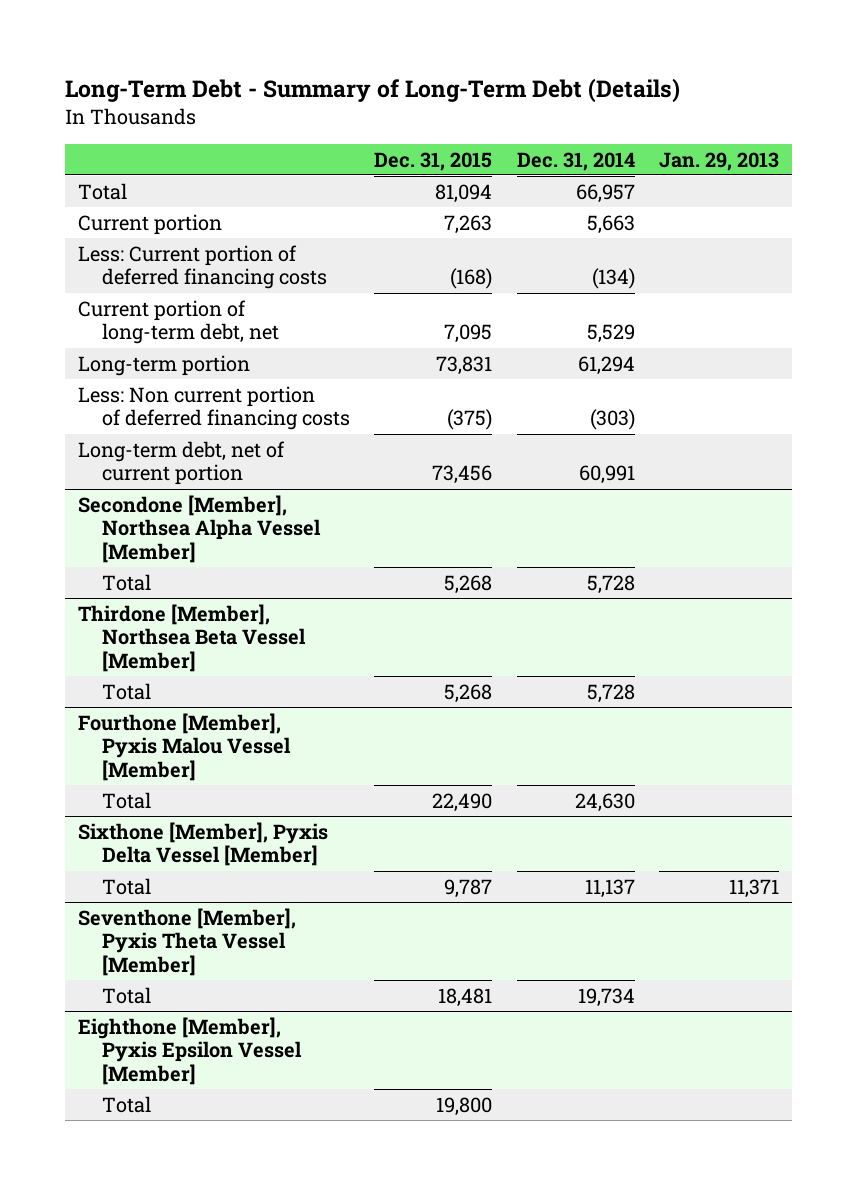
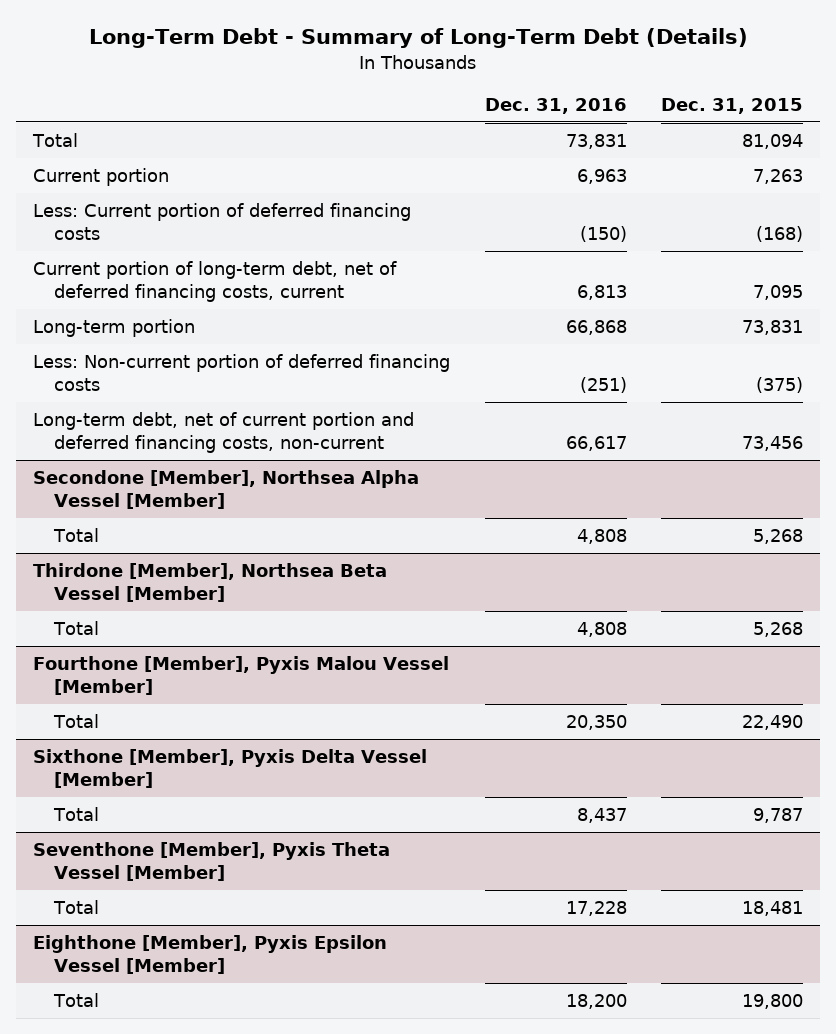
[516,151,635,171] Dec. 31, 2014 -> none
[659,151,780,171] Jan. 29, 2013 -> none
none -> [484,97,627,114] Dec. 31, 2016
[77,299,279,345] Current portion of long-term debt, net -> [33,261,398,302] Current portion of long-term debt, net of deferred financing costs, current
[77,385,350,431] Less: Non current portion of deferred financing costs -> [33,354,451,391] Less: Non-current portion of deferred financing costs
[77,440,285,486] Long-term debt, net of current portion -> [33,412,415,453] Long-term debt, net of current portion and deferred financing costs, non-current

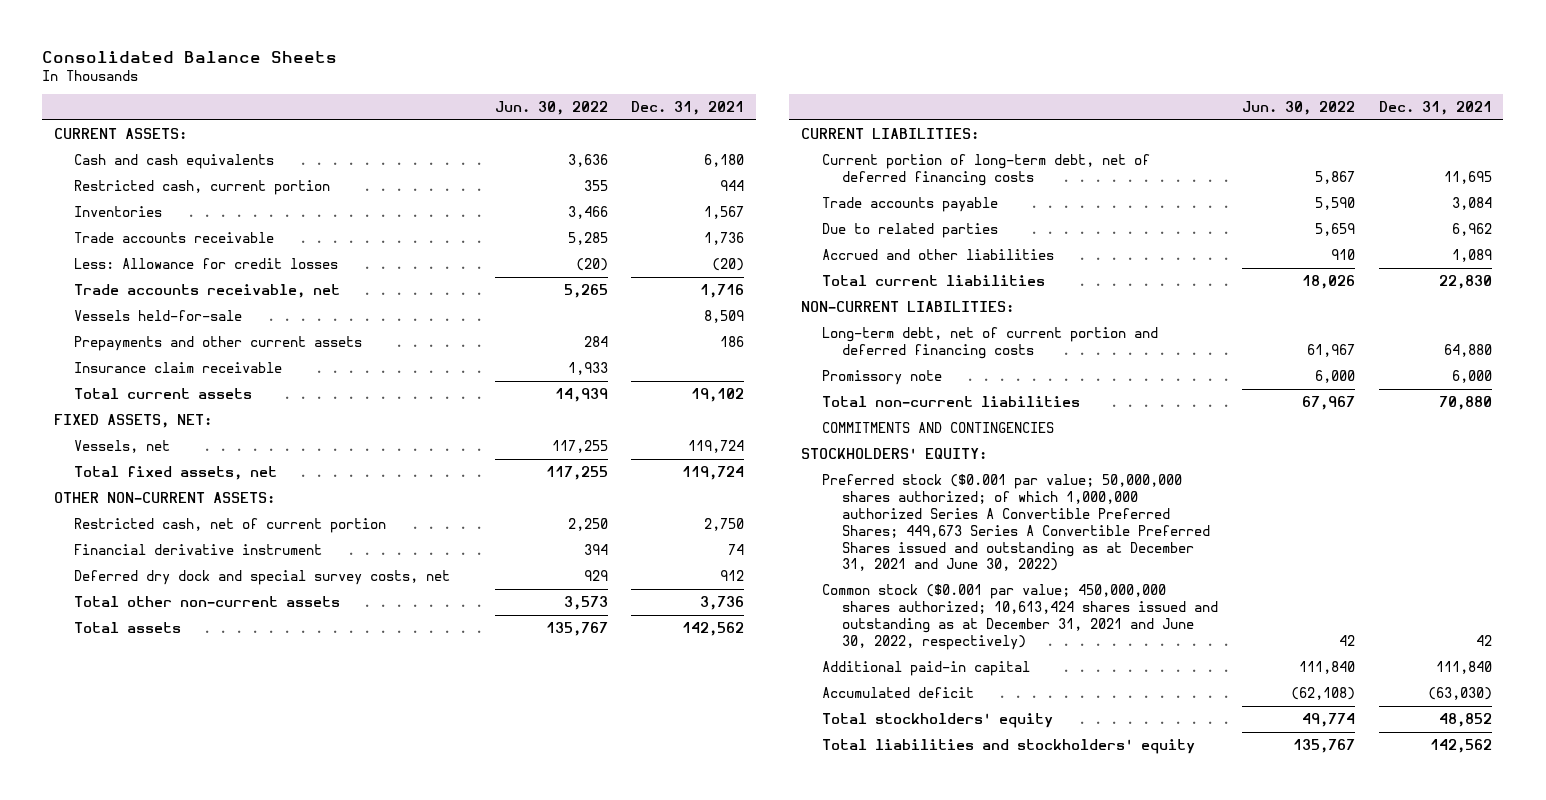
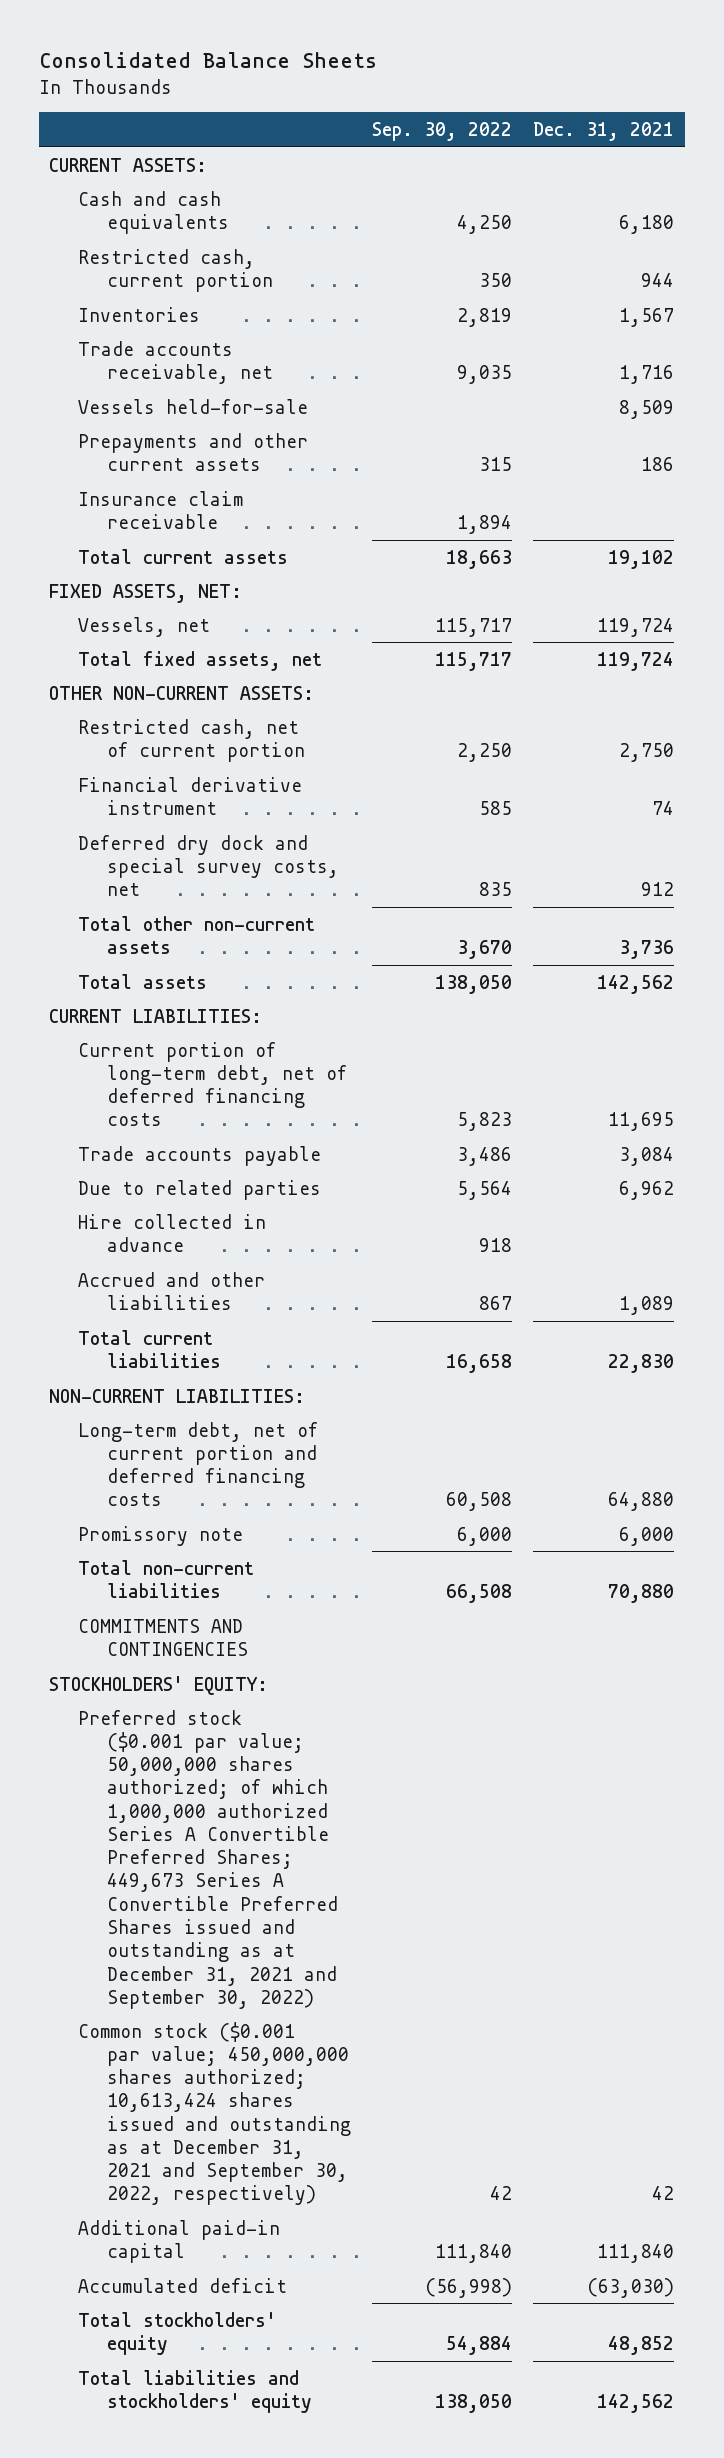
[494,100,608,115] Jun. 30, 2022 -> none
none -> [372,122,513,142] Sep. 30, 2022
[74,231,275,243] Trade accounts receivable -> none
[74,257,339,269] Less: Allowance for credit losses -> none
none -> [78,1213,267,1252] Hire collected in advance
[821,473,1211,572] Preferred stock ($0.001 par value; 50,000,000 shares authorized; of which 1,000,000 authorized Series A Convertible Preferred Shares; 449,673 Series A Convertible Preferred Shares issued and outstanding as at December 31, 2021 and June 30, 2022) -> [78,1709,338,2009] Preferred stock ($0.001 par value; 50,000,000 shares authorized; of which 1,000,000 authorized Series A Convertible Preferred Shares; 449,673 Series A Convertible Preferred Shares issued and outstanding as at December 31, 2021 and September 30, 2022)
[821,583,1219,650] Common stock ($0.001 par value; 450,000,000 shares authorized; 10,613,424 shares issued and outstanding as at December 31, 2021 and June 30, 2022, respectively) -> [78,2021,351,2206] Common stock ($0.001 par value; 450,000,000 shares authorized; 10,613,424 shares issued and outstanding as at December 31, 2021 and September 30, 2022, respectively)

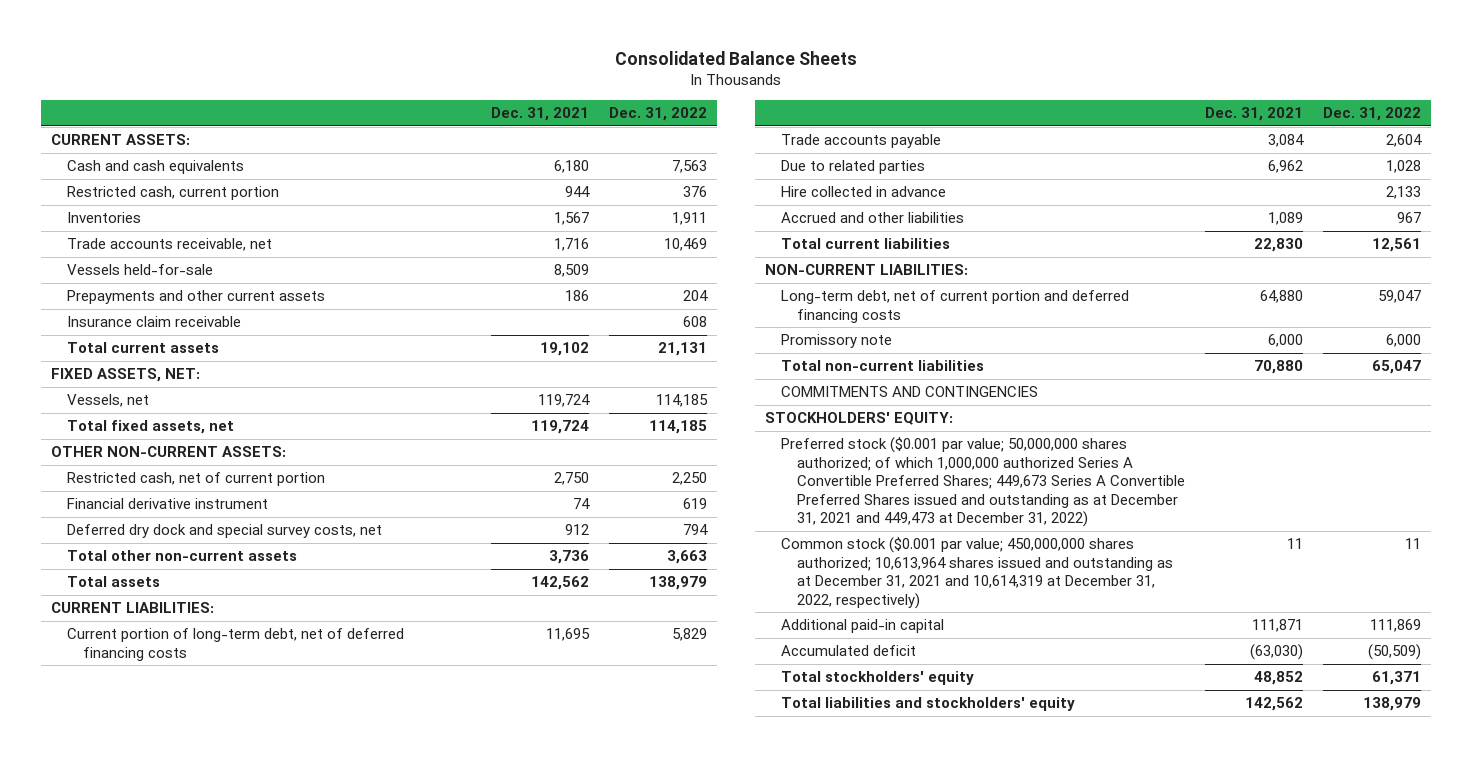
[372,122,513,142] Sep. 30, 2022 -> none
none -> [609,107,708,122] Dec. 31, 2022
[78,1709,338,2009] Preferred stock ($0.001 par value; 50,000,000 shares authorized; of which 1,000,000 authorized Series A Convertible Preferred Shares; 449,673 Series A Convertible Preferred Shares issued and outstanding as at December 31, 2021 and September 30, 2022) -> [780,437,1186,528] Preferred stock ($0.001 par value; 50,000,000 shares authorized; of which 1,000,000 authorized Series A Convertible Preferred Shares; 449,673 Series A Convertible Preferred Shares issued and outstanding as at December 31, 2021 and 449,473 at December 31, 2022)
[78,2021,351,2206] Common stock ($0.001 par value; 450,000,000 shares authorized; 10,613,424 shares issued and outstanding as at December 31, 2021 and September 30, 2022, respectively) -> [780,537,1174,609] Common stock ($0.001 par value; 450,000,000 shares authorized; 10,613,964 shares issued and outstanding as at December 31, 2021 and 10,614,319 at December 31, 2022, respectively)
[652,2186,675,2201] 42 -> [1286,538,1303,550] 11
[597,2243,675,2263] 111,840 -> [1251,619,1303,633] 111,871

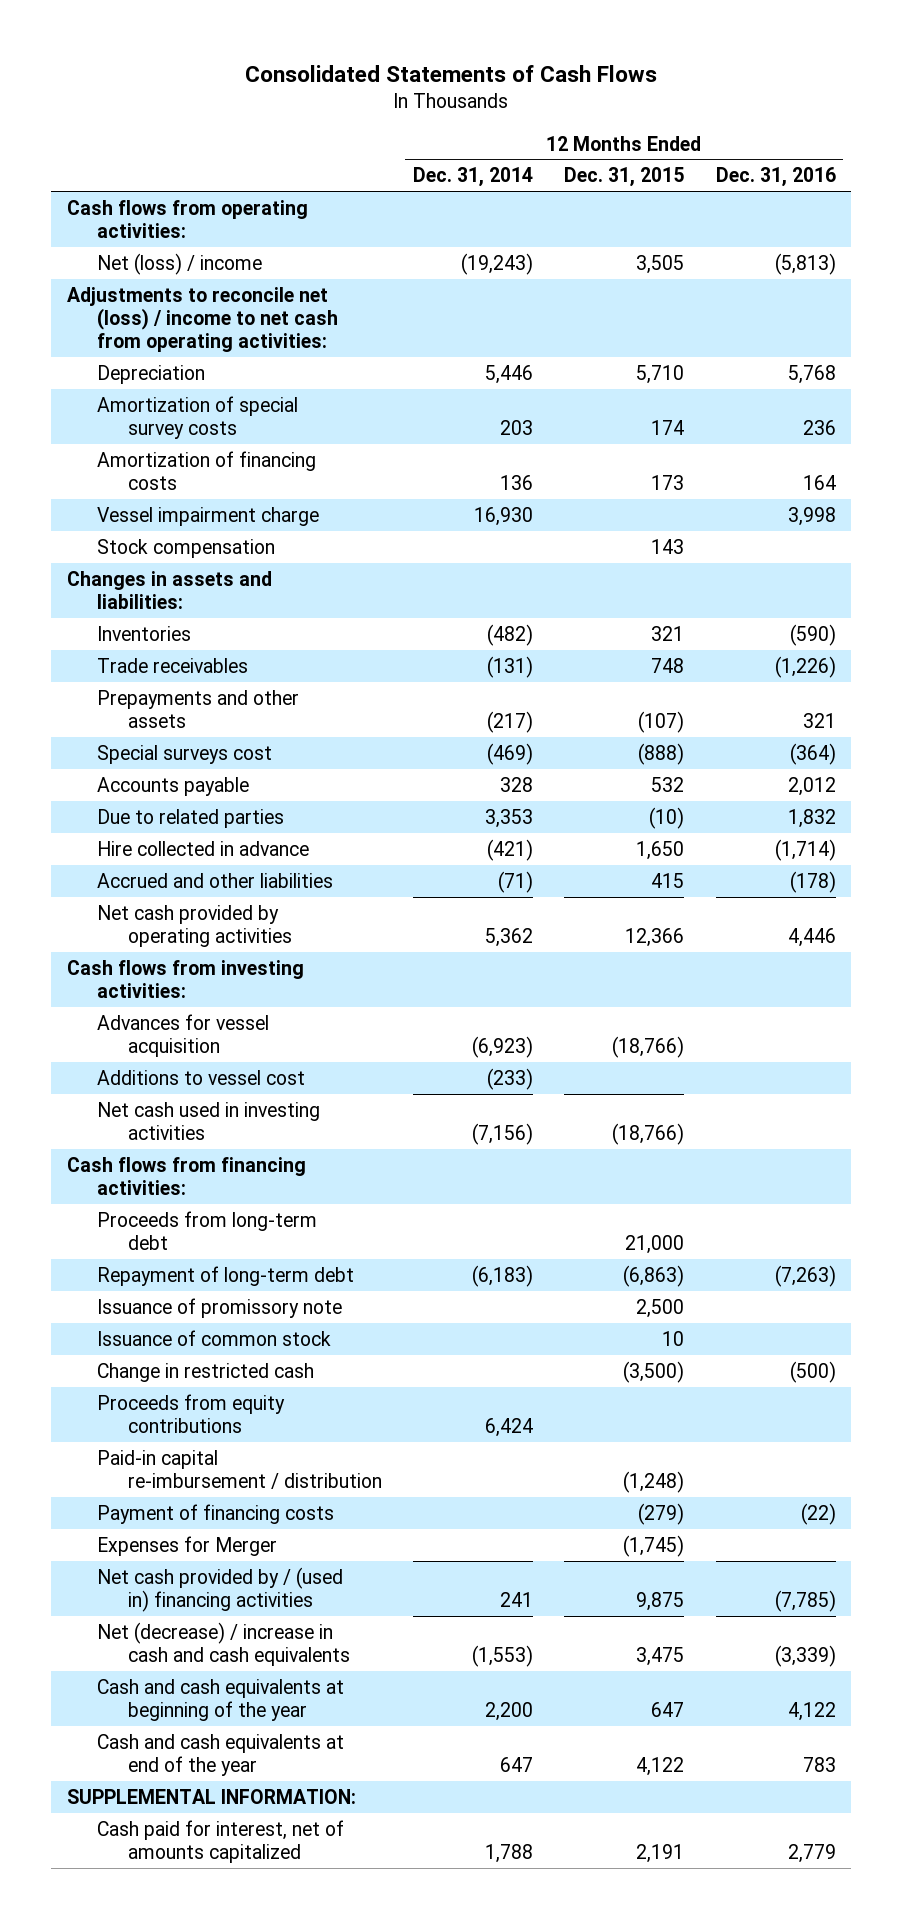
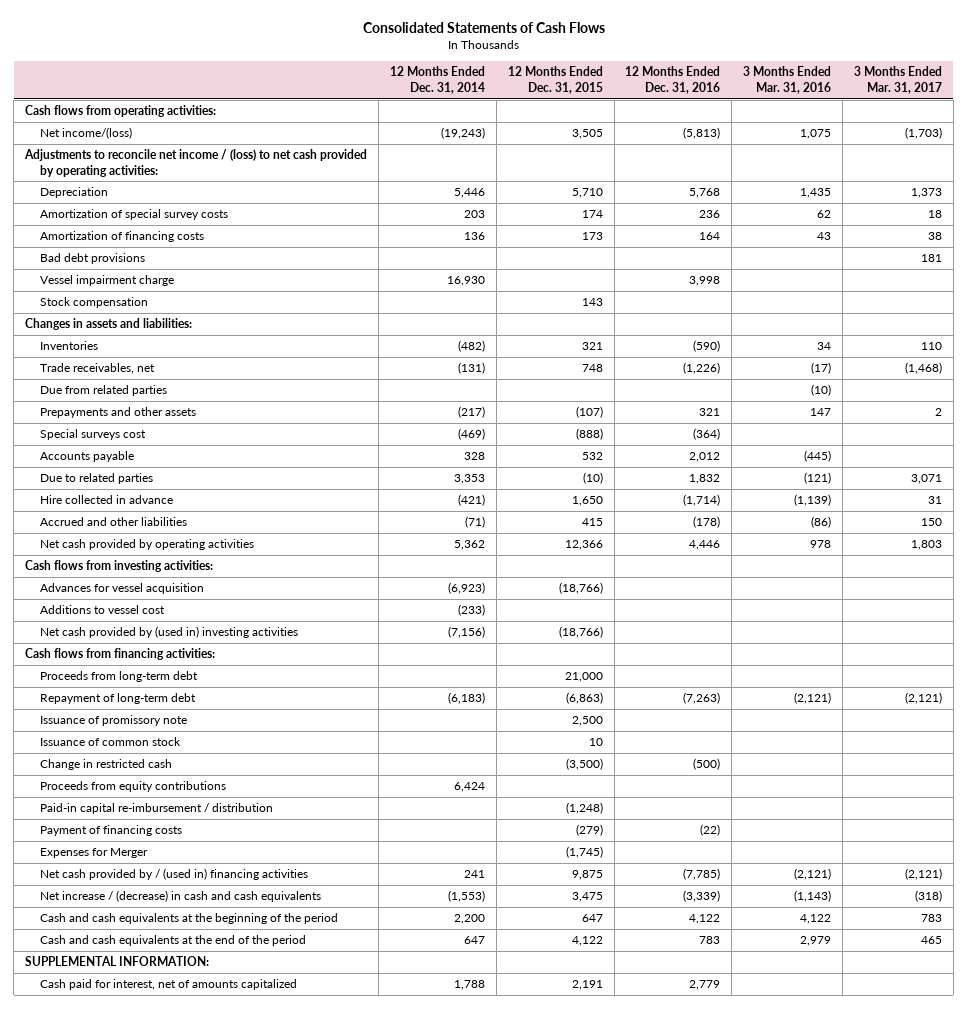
none -> [743,66,832,94] 3 Months Ended Mar. 31, 2016
none -> [853,66,942,94] 3 Months Ended Mar. 31, 2017
[97,252,263,275] Net (loss) / income -> [40,127,133,140] Net income/(loss)
[66,286,339,352] Adjustments to reconcile net (loss) / income to net cash from operating activities: -> [24,149,368,177] Adjustments to reconcile net income / (loss) to net cash provided by operating activities:
none -> [40,253,146,265] Bad debt provisions
[97,657,249,673] Trade receivables -> [40,363,156,375] Trade receivables, net
none -> [40,385,168,397] Due from related parties
[97,1101,321,1140] Net cash used in investing activities -> [40,626,299,639] Net cash provided by (used in) investing activities
[97,1621,350,1666] Net (decrease) / increase in cash and cash equivalents -> [40,890,322,903] Net increase / (decrease) in cash and cash equivalents
[97,1678,345,1721] Cash and cash equivalents at beginning of the year -> [40,913,339,925] Cash and cash equivalents at the beginning of the period
[97,1733,345,1776] Cash and cash equivalents at end of the year -> [40,935,307,947] Cash and cash equivalents at the end of the period

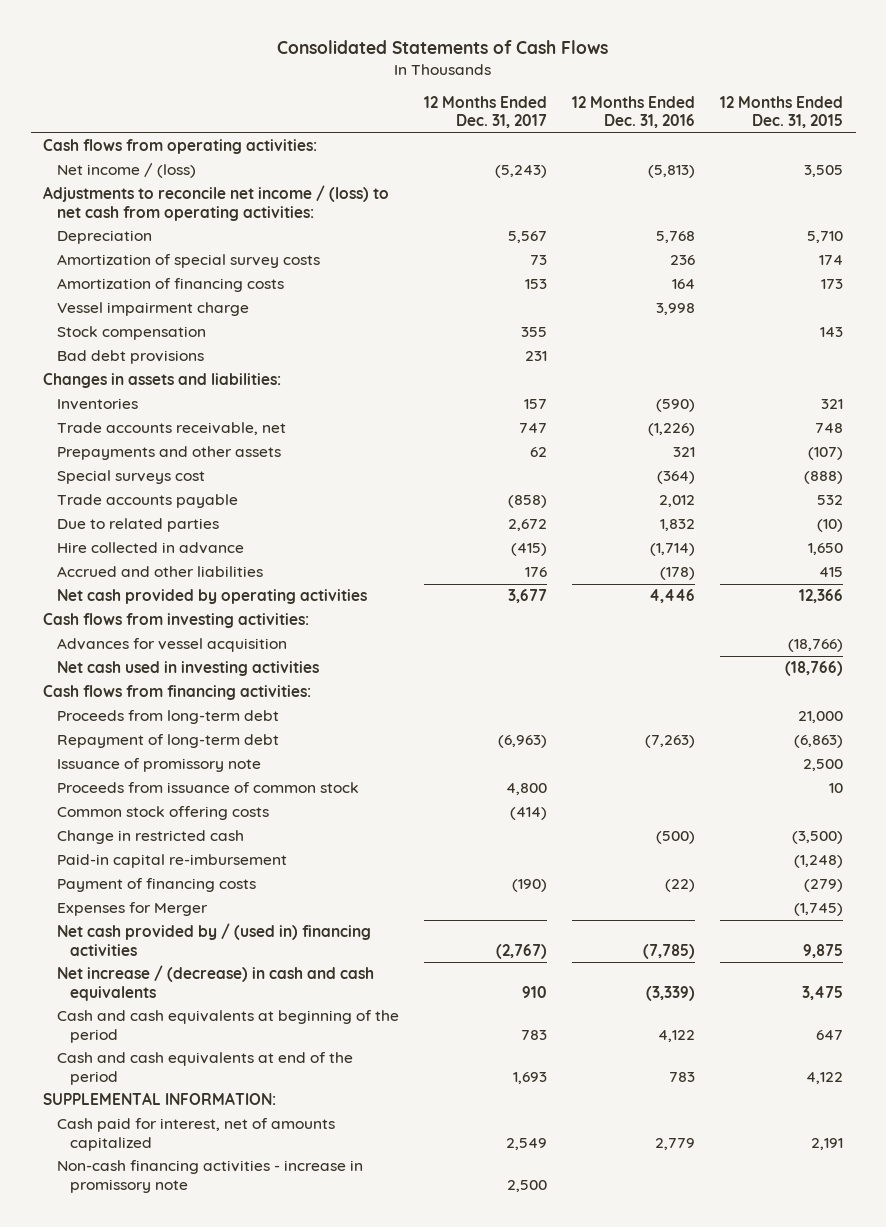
[390,66,486,94] 12 Months Ended Dec. 31, 2014 -> none
[743,66,832,94] 3 Months Ended Mar. 31, 2016 -> none
[853,66,942,94] 3 Months Ended Mar. 31, 2017 -> none
none -> [423,95,547,128] 12 Months Ended Dec. 31, 2017
[40,127,133,140] Net income/(loss) -> [56,163,196,179] Net income / (loss)
[24,149,368,177] Adjustments to reconcile net income / (loss) to net cash provided by operating activities: -> [43,185,390,221] Adjustments to reconcile net income / (loss) to net cash from operating activities:
[40,253,146,265] Bad debt provisions -> [56,350,204,365] Bad debt provisions
[40,385,168,397] Due from related parties -> none
[40,363,156,375] Trade receivables, net -> [56,422,286,436] Trade accounts receivable, net
[40,451,135,463] Accounts payable -> [56,494,238,509] Trade accounts payable
[40,605,166,615] Additions to vessel cost -> none
[40,626,299,639] Net cash provided by (used in) investing activities -> [56,661,319,677] Net cash used in investing activities
[40,737,182,747] Issuance of common stock -> [56,782,359,794] Proceeds from issuance of common stock
none -> [56,806,269,821] Common stock offering costs
[40,781,227,793] Proceeds from equity contributions -> none
[40,803,274,815] Paid-in capital re-imbursement / distribution -> [56,854,287,869] Paid-in capital re-imbursement
[40,913,339,925] Cash and cash equivalents at the beginning of the period -> [56,1010,399,1043] Cash and cash equivalents at beginning of the period
[40,935,307,947] Cash and cash equivalents at the end of the period -> [56,1052,353,1085] Cash and cash equivalents at end of the period
none -> [56,1160,363,1193] Non-cash financing activities - increase in promissory note

